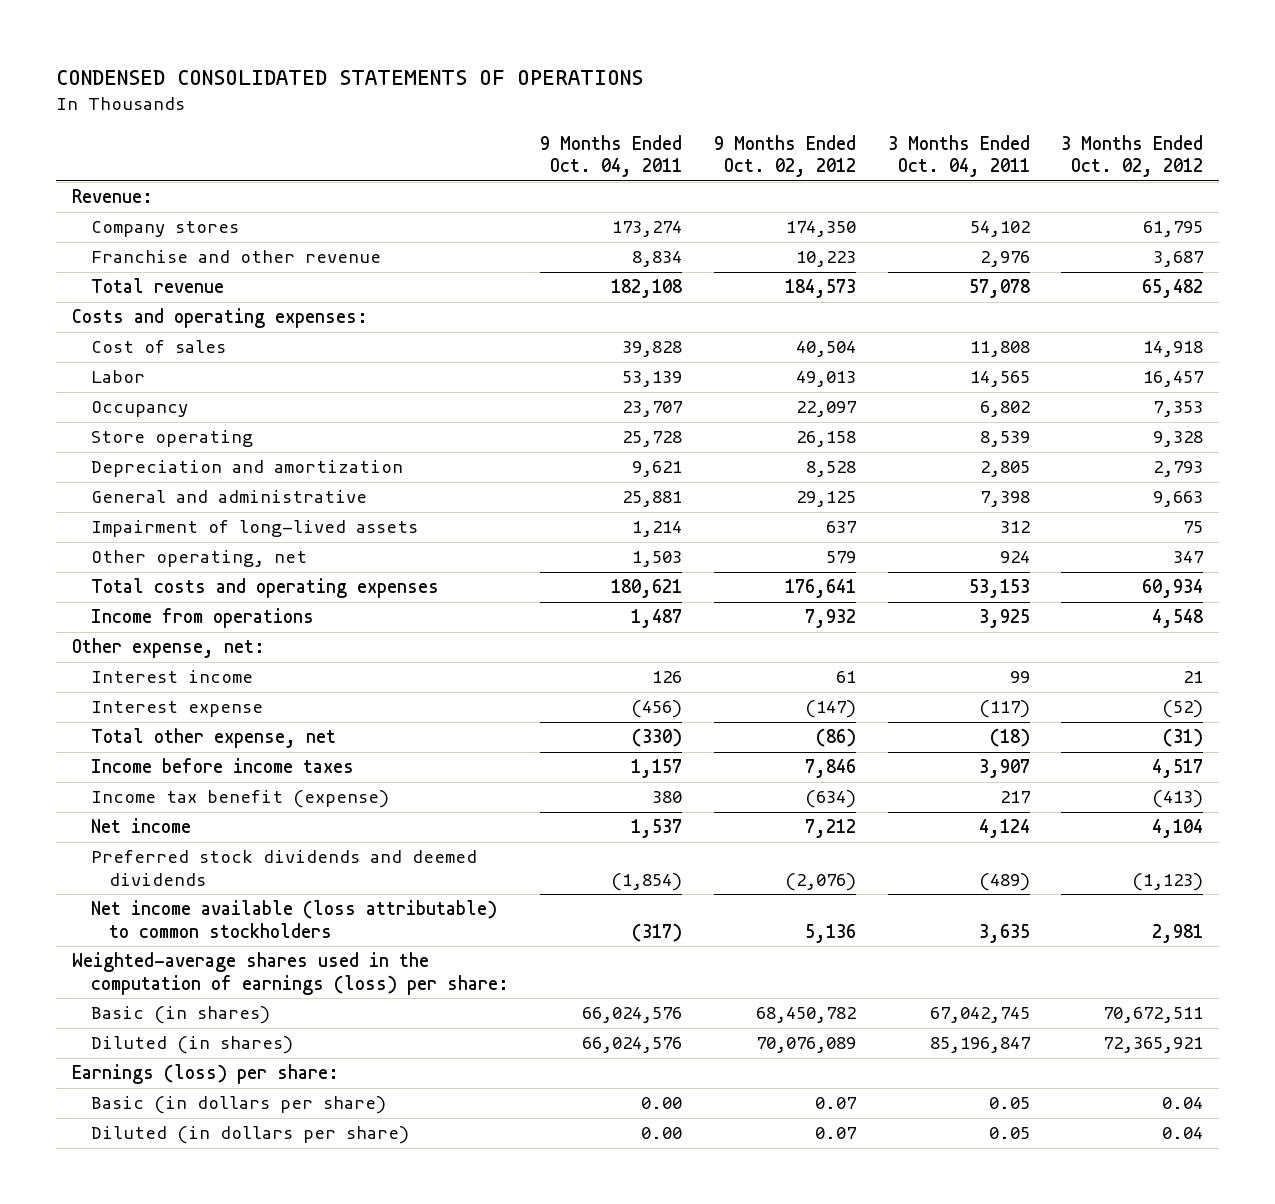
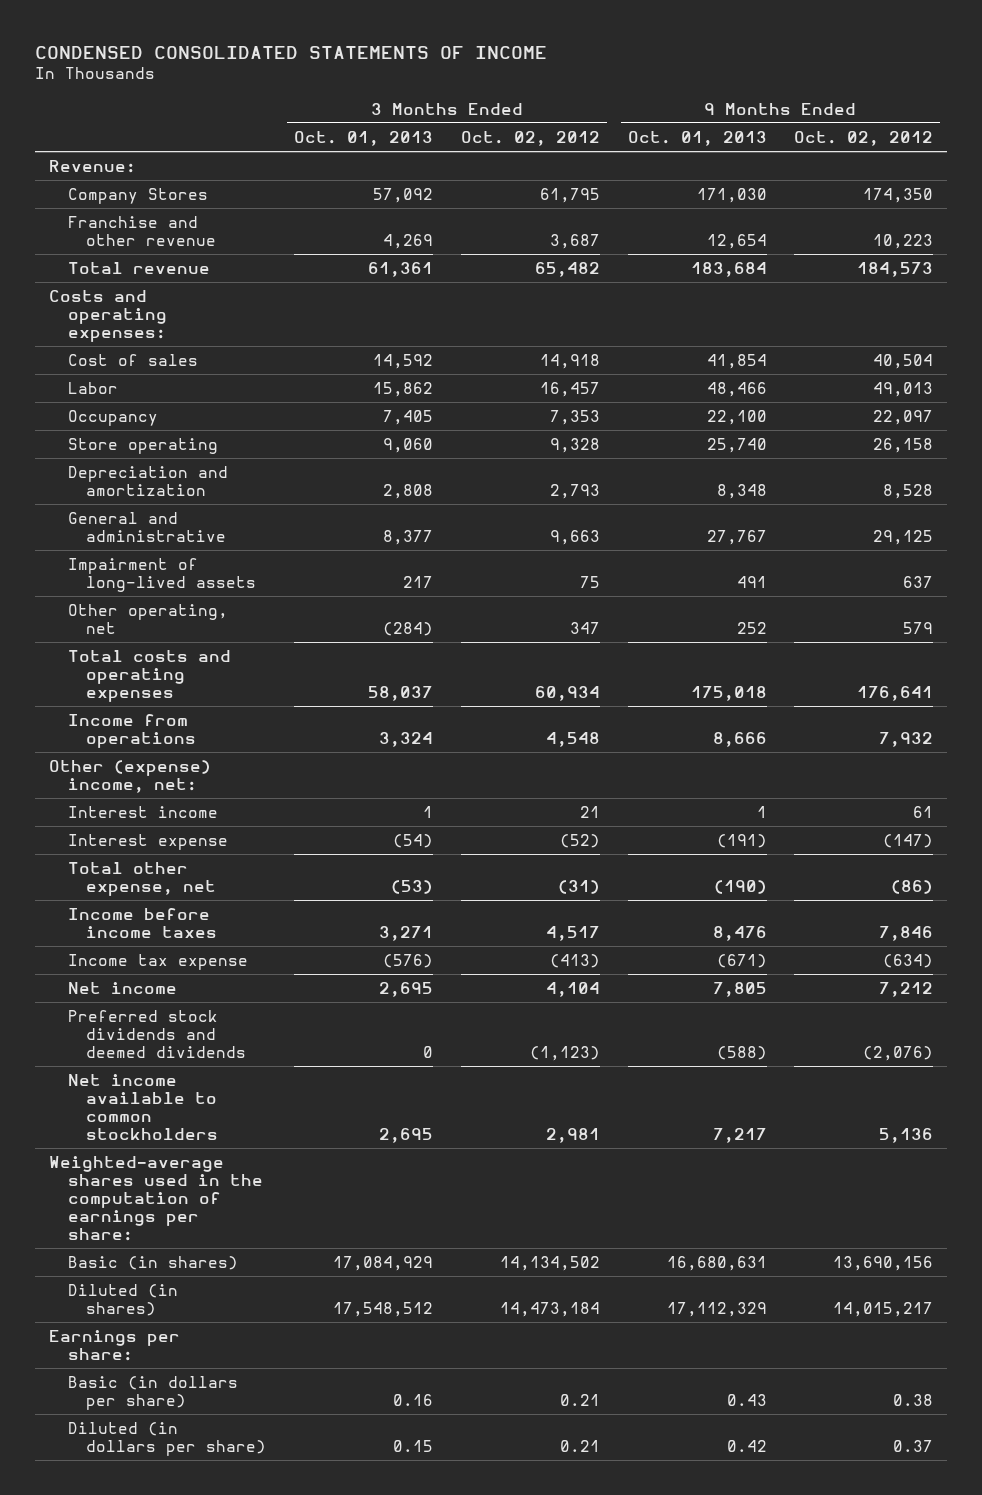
[56,70,644,86] CONDENSED CONSOLIDATED STATEMENTS OF OPERATIONS -> [34,45,547,59] CONDENSED CONSOLIDATED STATEMENTS OF INCOME
[540,135,683,178] 9 Months Ended Oct. 04, 2011 -> none
[887,135,1030,178] 3 Months Ended Oct. 04, 2011 -> none
none -> [294,130,434,146] Oct. 01, 2013
none -> [627,130,767,146] Oct. 01, 2013
[90,221,239,238] Company stores -> [67,187,208,204] Company Stores
[71,638,265,659] Other expense, net: -> [48,759,211,793] Other (expense) income, net:
[90,790,389,809] Income tax benefit (expense) -> [67,953,248,970] Income tax expense
[90,900,497,938] Net income available (loss attributable) to common stockholders -> [67,1073,219,1140] Net income available to common stockholders
[71,952,509,995] Weighted-average shares used in the computation of earnings (loss) per share: -> [48,1155,263,1241] Weighted-average shares used in the computation of earnings per share:
[755,1007,856,1024] 68,450,782 -> [833,1255,934,1271] 13,690,156
[1103,1007,1204,1024] 70,672,511 -> [499,1255,600,1271] 14,134,502
[755,1037,856,1054] 70,076,089 -> [833,1301,934,1317] 14,015,217
[1103,1037,1204,1054] 72,365,921 -> [499,1301,600,1317] 14,473,184
[71,1064,339,1085] Earnings (loss) per share: -> [48,1329,180,1361] Earnings per share:
[814,1097,856,1110] 0.07 -> [893,1393,934,1406] 0.38
[1162,1097,1204,1110] 0.04 -> [559,1393,600,1406] 0.21
[814,1127,856,1140] 0.07 -> [893,1439,934,1452] 0.37
[1162,1127,1204,1140] 0.04 -> [559,1439,600,1452] 0.21

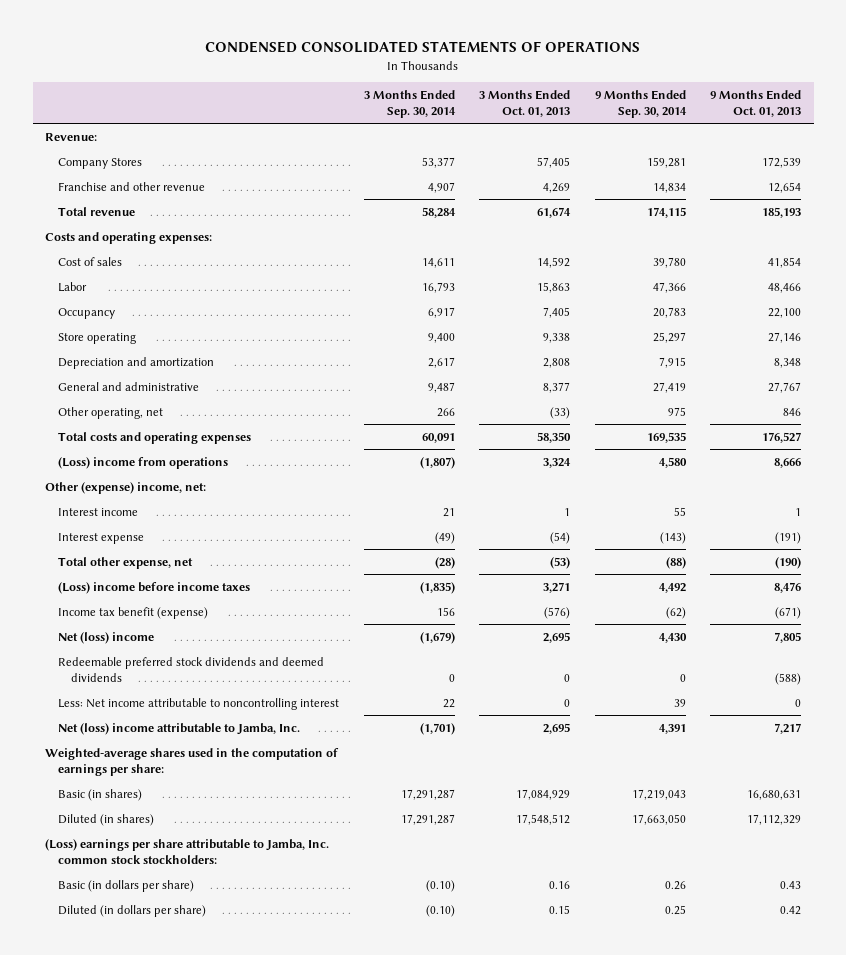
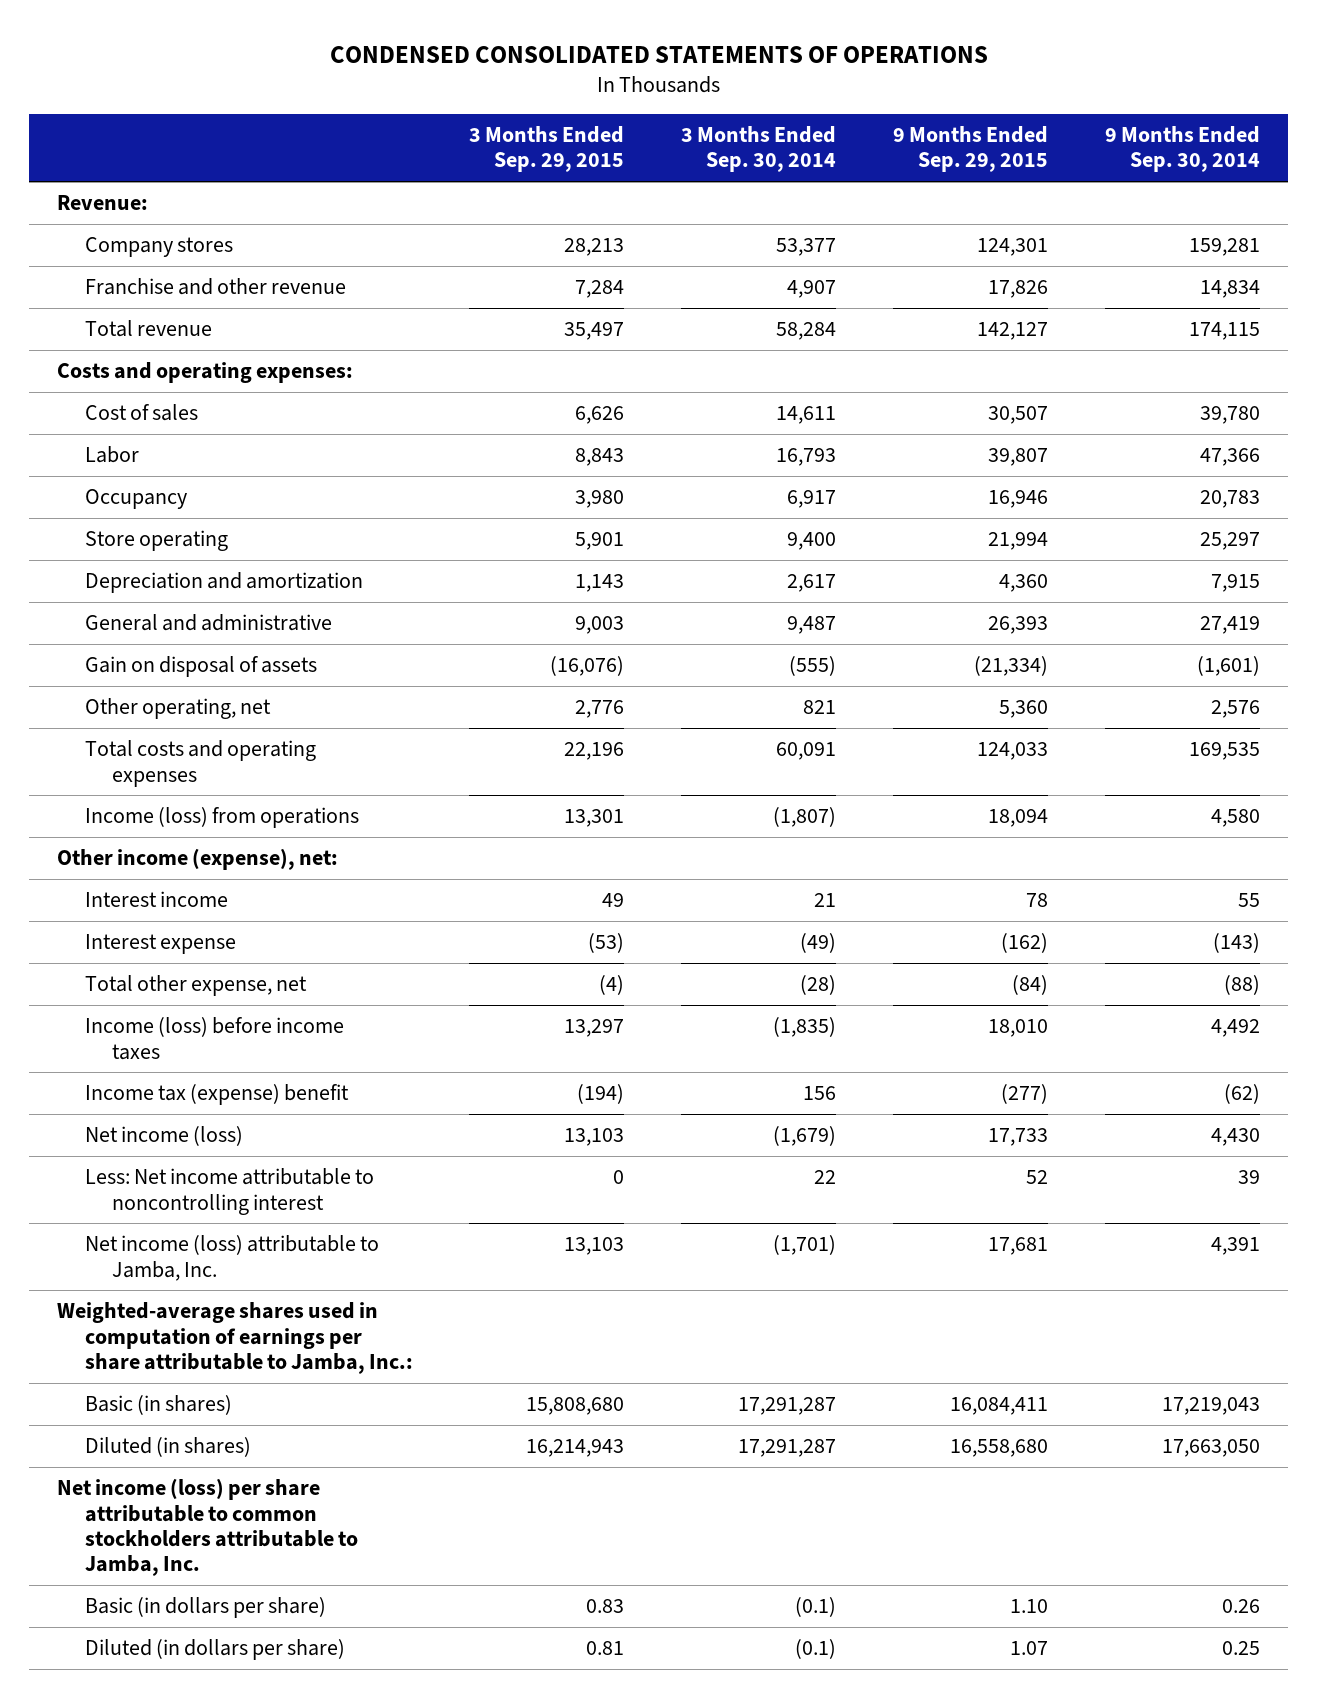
[479,89,571,117] 3 Months Ended Oct. 01, 2013 -> none
[710,89,802,117] 9 Months Ended Oct. 01, 2013 -> none
none -> [469,126,625,173] 3 Months Ended Sep. 29, 2015
none -> [892,126,1048,173] 9 Months Ended Sep. 29, 2015
[57,157,142,169] Company Stores -> [84,237,233,258] Company stores
none -> [84,656,317,678] Gain on disposal of assets
[436,407,455,417] 266 -> [803,700,837,715] 821
[667,406,686,416] 975 -> [1210,700,1260,719] 2,576
[57,456,228,469] (Loss) income from operations -> [84,807,359,829] Income (loss) from operations
[45,481,207,494] Other (expense) income, net: -> [57,848,339,871] Other income (expense), net:
[57,656,324,682] Redeemable preferred stock dividends and deemed dividends -> none
[57,581,250,594] (Loss) income before income taxes -> [84,1017,344,1060] Income (loss) before income taxes
[57,606,208,619] Income tax benefit (expense) -> [84,1084,349,1106] Income tax (expense) benefit
[57,631,154,644] Net (loss) income -> [84,1126,243,1147] Net income (loss)
[57,722,300,735] Net (loss) income attributable to Jamba, Inc. -> [84,1235,379,1281] Net income (loss) attributable to Jamba, Inc.
[45,747,340,776] Weighted-average shares used in the computation of earnings per share: -> [57,1302,413,1374] Weighted-average shares used in computation of earnings per share attributable to Jamba, Inc.:
[45,838,330,864] (Loss) earnings per share attributable to Jamba, Inc. common stock stockholders: -> [57,1478,358,1577] Net income (loss) per share attributable to common stockholders attributable to Jamba, Inc.
[425,879,455,892] (0.10) -> [795,1597,837,1618] (0.1)
[425,904,455,917] (0.10) -> [795,1639,837,1660] (0.1)

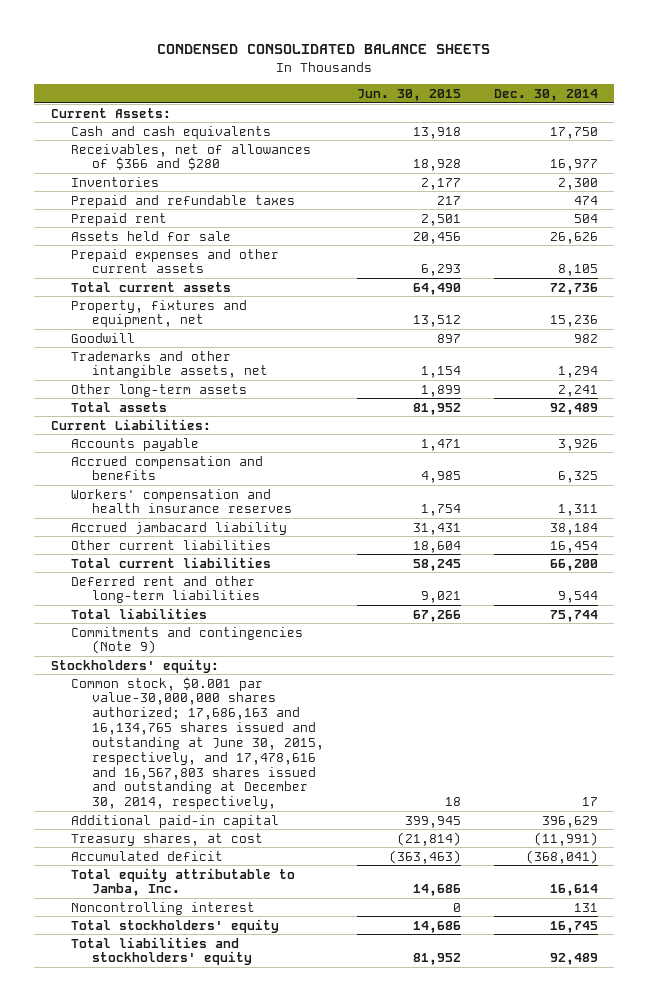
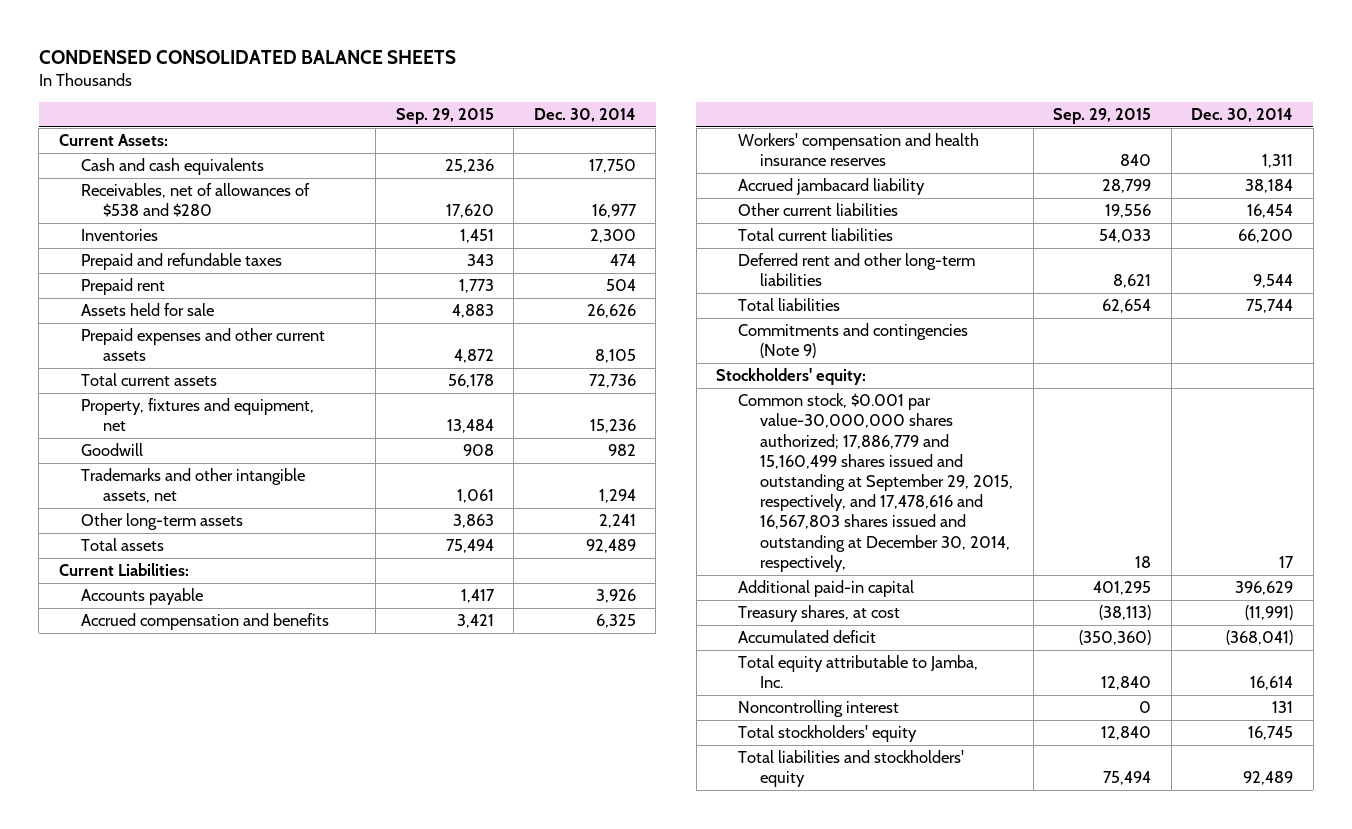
[356,88,461,101] Jun. 30, 2015 -> none
none -> [395,108,494,125] Sep. 29, 2015
[71,143,312,171] Receivables, net of allowances of $366 and $280 -> [80,183,310,218] Receivables, net of allowances of $538 and $280
[71,676,324,810] Common stock, $0.001 par value-30,000,000 shares authorized; 17,686,163 and 16,134,765 shares issued and outstanding at June 30, 2015, respectively, and 17,478,616 and 16,567,803 shares issued and outstanding at December 30, 2014, respectively, -> [738,393,1014,572] Common stock, $0.001 par value-30,000,000 shares authorized; 17,886,779 and 15,160,499 shares issued and outstanding at September 29, 2015, respectively, and 17,478,616 and 16,567,803 shares issued and outstanding at December 30, 2014, respectively,

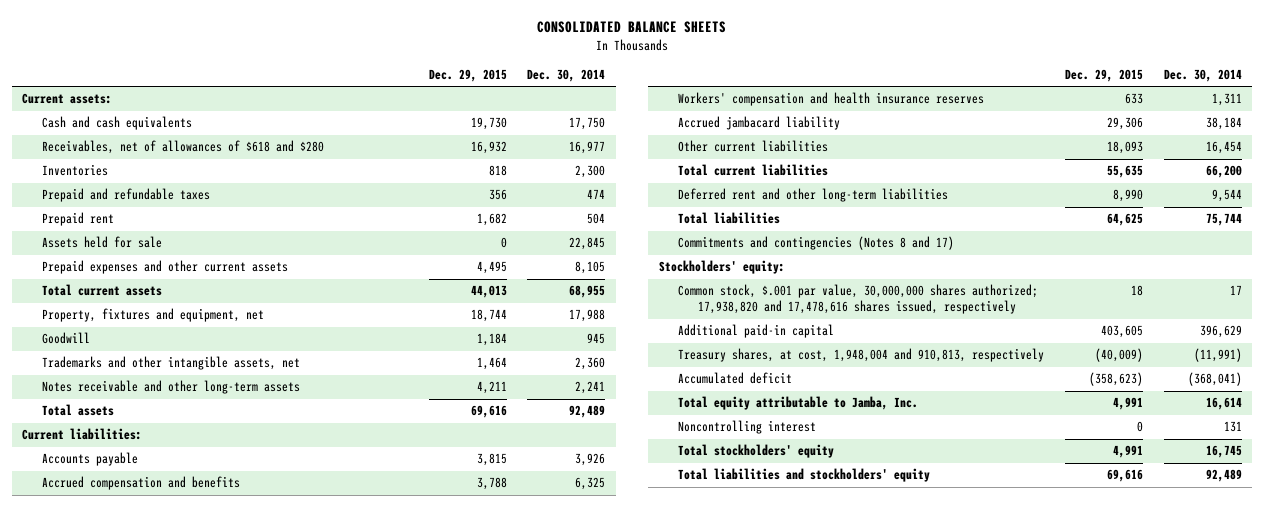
[38,49,456,64] CONDENSED CONSOLIDATED BALANCE SHEETS -> [537,21,727,34] CONSOLIDATED BALANCE SHEETS
[395,108,494,125] Sep. 29, 2015 -> none
none -> [428,69,507,83] Dec. 29, 2015
[58,134,168,147] Current Assets: -> [22,93,113,105] Current assets:
[80,183,310,218] Receivables, net of allowances of $538 and $280 -> [42,140,325,155] Receivables, net of allowances of $618 and $280
[586,304,636,319] 26,626 -> [569,237,606,251] 22,845
[588,374,636,389] 72,736 -> [569,285,606,299] 68,955
[589,419,636,434] 15,236 -> [569,309,606,323] 17,988
[607,444,636,457] 982 -> [587,333,606,345] 945
[598,489,636,504] 1,294 -> [575,357,606,371] 2,360
[80,513,243,531] Other long-term assets -> [42,380,301,395] Notes receivable and other long-term assets
[58,563,189,577] Current Liabilities: -> [22,428,143,441] Current liabilities:
[738,323,969,359] Commitments and contingencies (Note 9) -> [678,236,955,251] Commitments and contingencies (Notes 8 and 17)
[738,393,1014,572] Common stock, $0.001 par value-30,000,000 shares authorized; 17,886,779 and 15,160,499 shares issued and outstanding at September 29, 2015, respectively, and 17,478,616 and 16,567,803 shares issued and outstanding at December 30, 2014, respectively, -> [678,284,1039,315] Common stock, $.001 par value, 30,000,000 shares authorized; 17,938,820 and 17,478,616 shares issued, respectively
[738,605,901,623] Treasury shares, at cost -> [678,348,1045,363] Treasury shares, at cost, 1,948,004 and 910,813, respectively

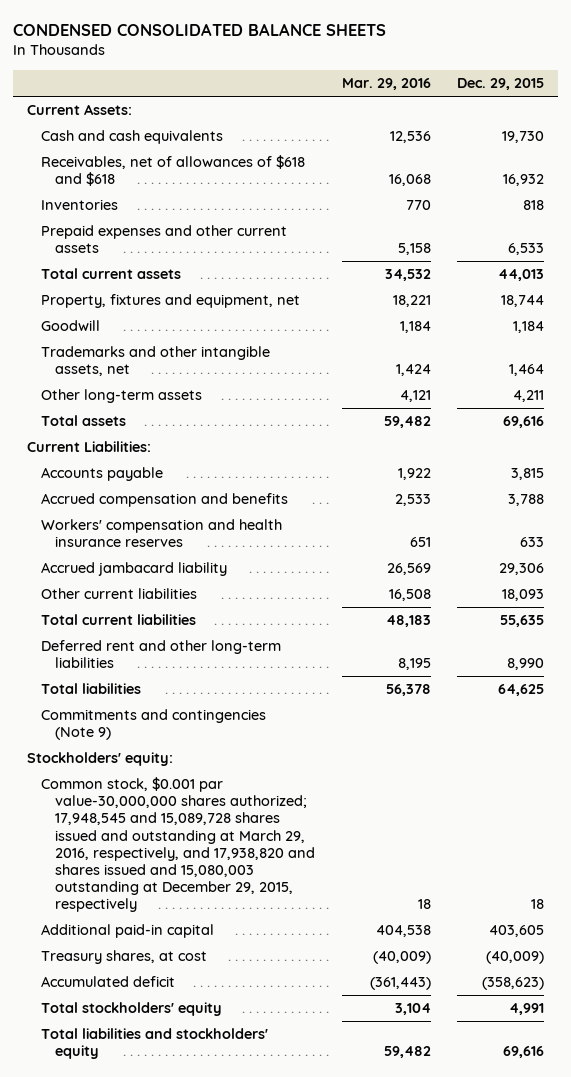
[537,21,727,34] CONSOLIDATED BALANCE SHEETS -> [13,22,387,36] CONDENSED CONSOLIDATED BALANCE SHEETS
[527,69,606,83] Dec. 30, 2014 -> none
none -> [341,78,431,91] Mar. 29, 2016
[22,93,113,105] Current assets: -> [26,104,132,116] Current Assets:
[42,140,325,155] Receivables, net of allowances of $618 and $280 -> [41,155,306,187] Receivables, net of allowances of $618 and $618
[42,188,211,203] Prepaid and refundable taxes -> none
[42,212,115,227] Prepaid rent -> none
[42,236,163,249] Assets held for sale -> none
[476,261,507,275] 4,495 -> [508,243,545,256] 6,533
[42,380,301,395] Notes receivable and other long-term assets -> [41,389,203,404] Other long-term assets
[22,428,143,441] Current liabilities: -> [26,441,151,453] Current Liabilities:
[678,236,955,251] Commitments and contingencies (Notes 8 and 17) -> [41,709,267,741] Commitments and contingencies (Note 9)
[678,284,1039,315] Common stock, $.001 par value, 30,000,000 shares authorized; 17,938,820 and 17,478,616 shares issued, respectively -> [41,777,316,912] Common stock, $0.001 par value-30,000,000 shares authorized; 17,948,545 and 15,089,728 shares issued and outstanding at March 29, 2016, respectively, and 17,938,820 and shares issued and 15,080,003 outstanding at December 29, 2015, respectively
[678,348,1045,363] Treasury shares, at cost, 1,948,004 and 910,813, respectively -> [41,950,208,965] Treasury shares, at cost
[678,396,919,411] Total equity attributable to Jamba, Inc. -> none
[678,420,817,435] Noncontrolling interest -> none

